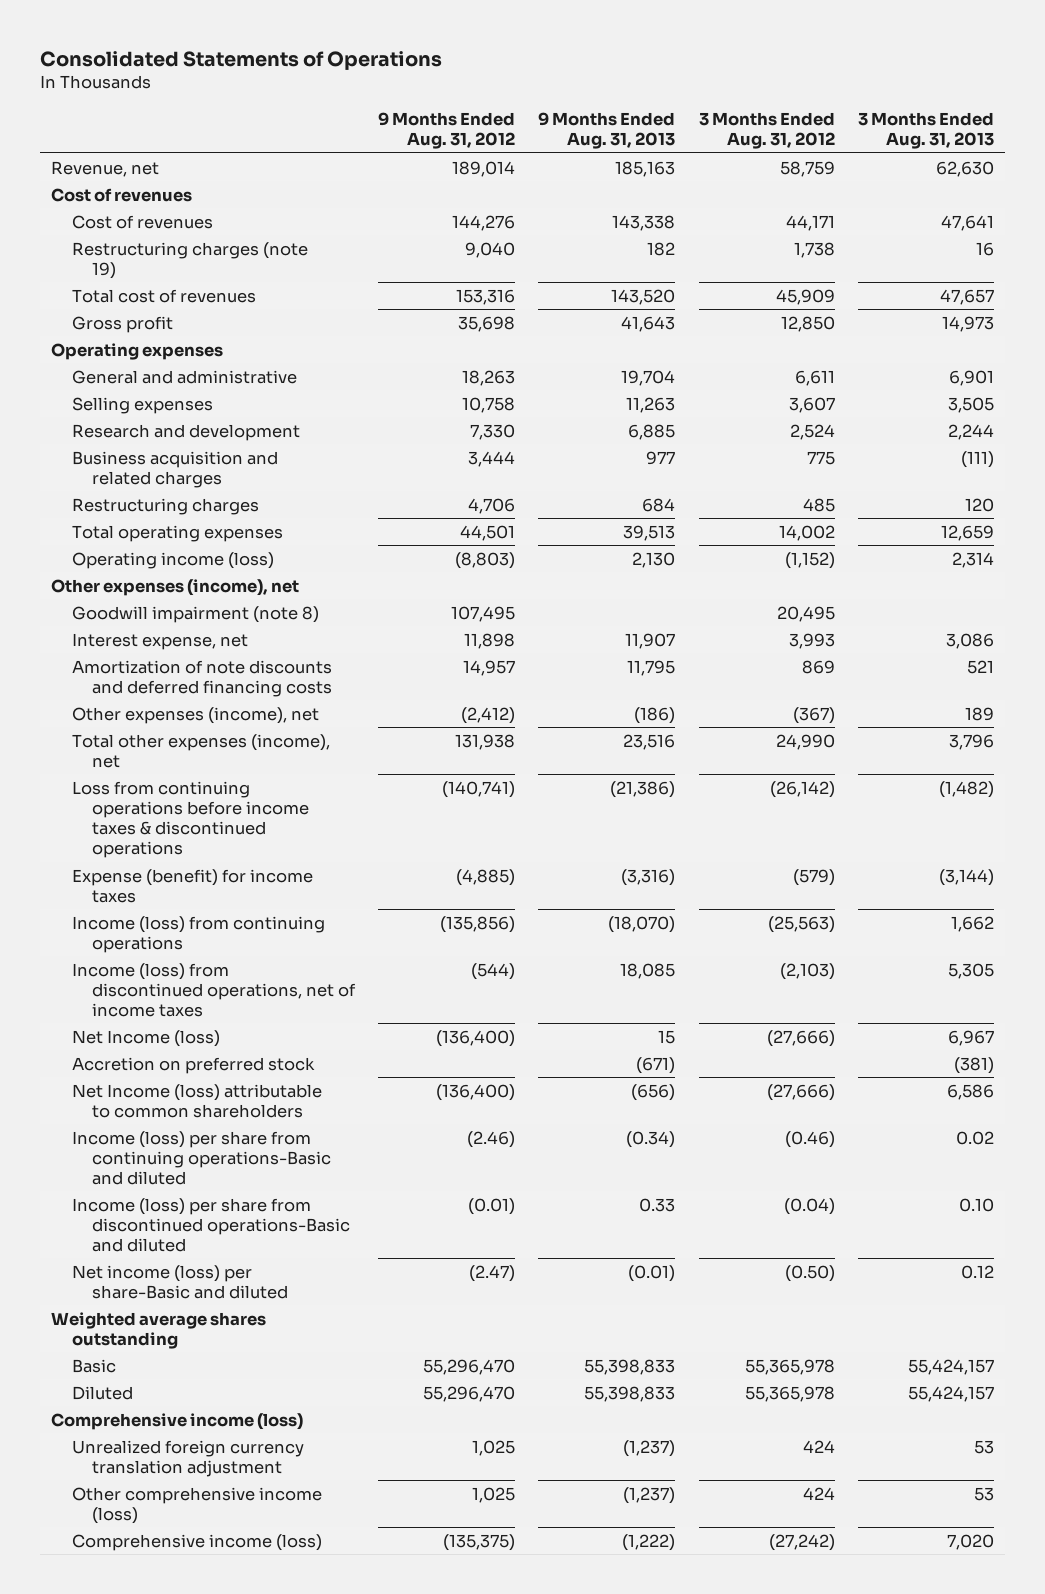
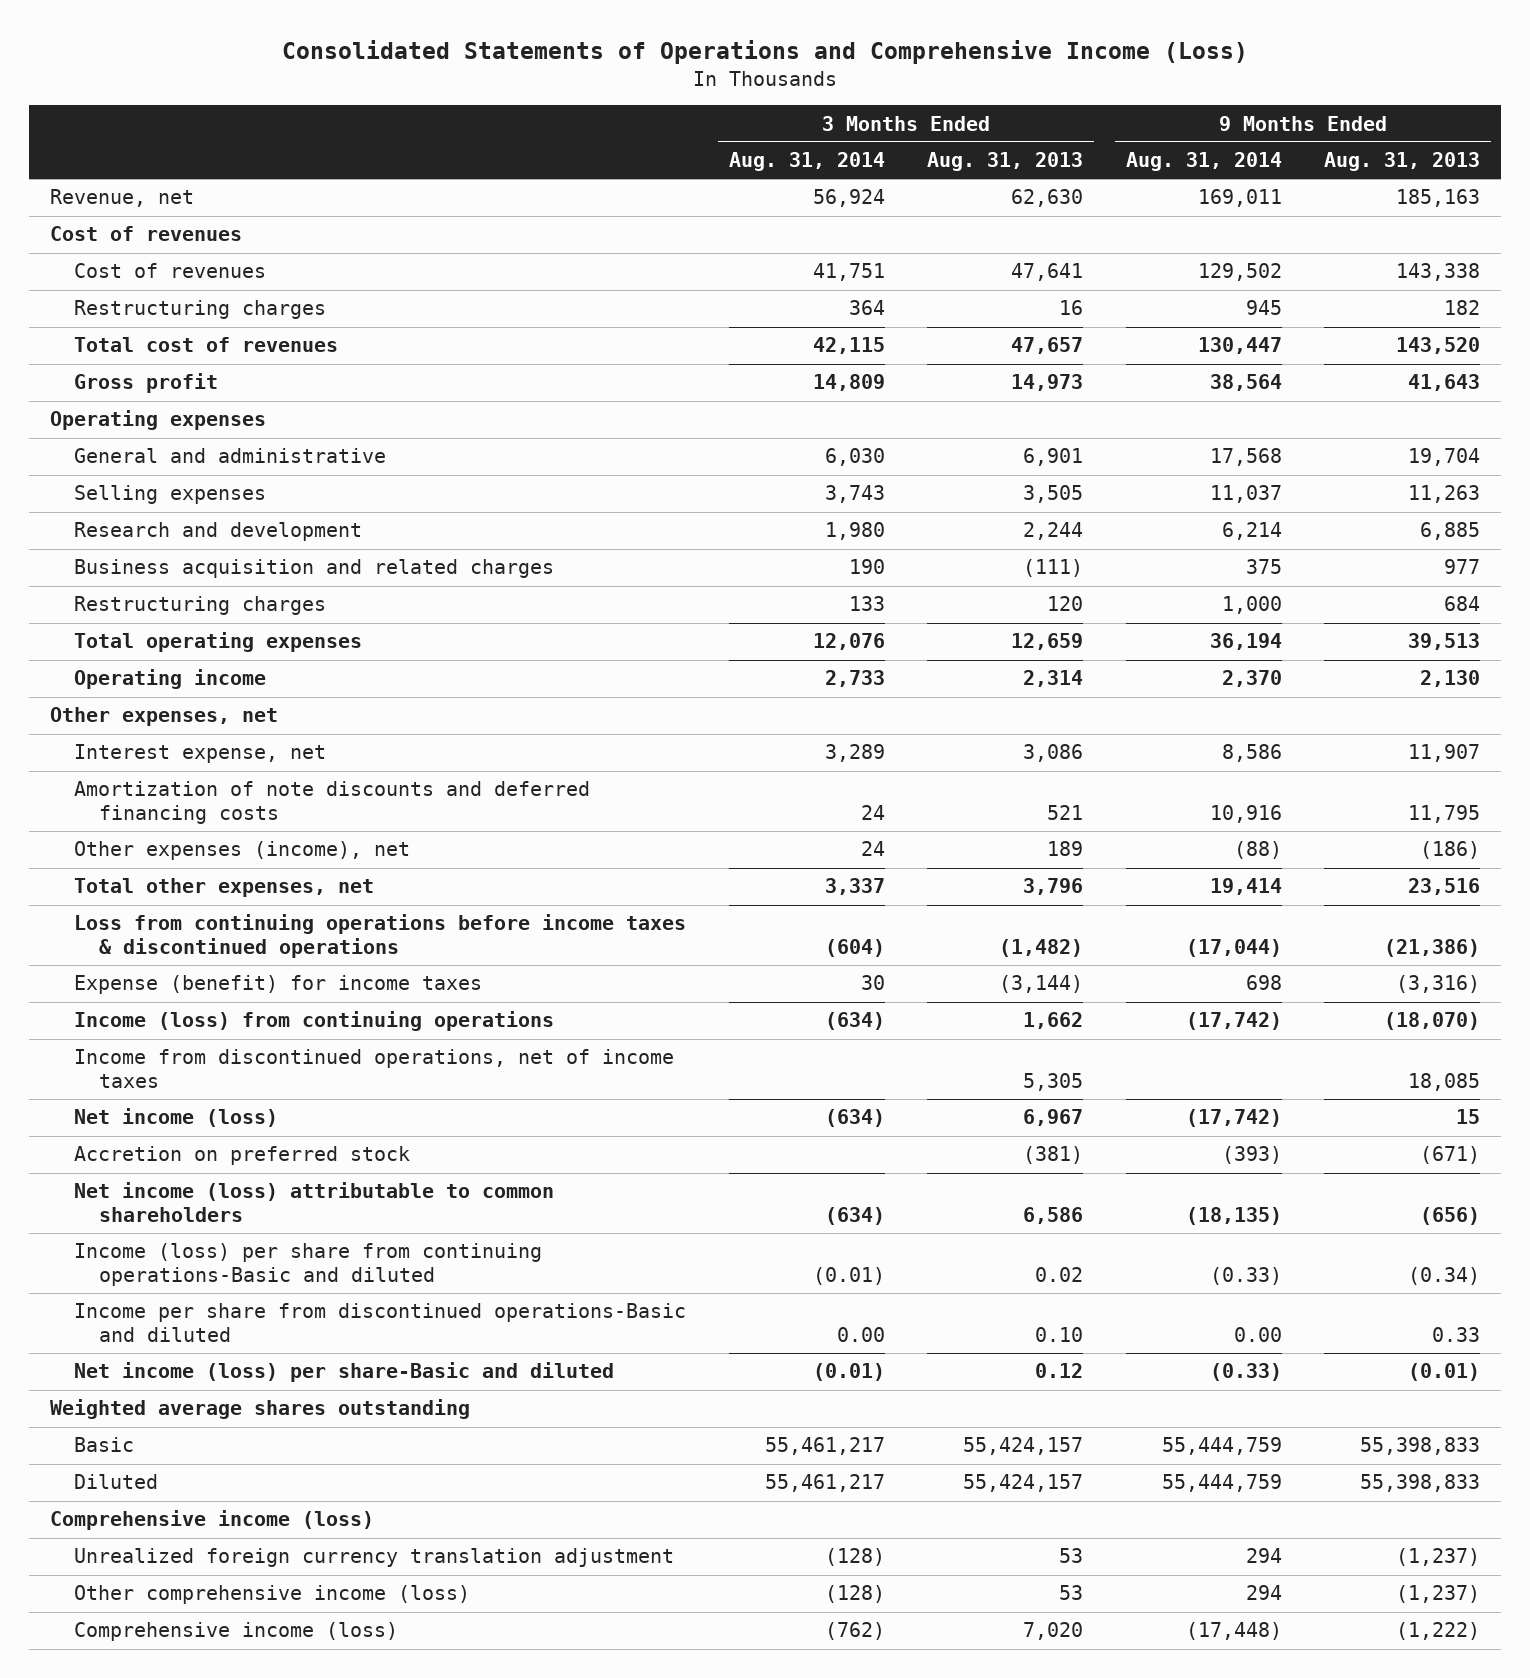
[39,50,442,70] Consolidated Statements of Operations -> [281,40,1248,65] Consolidated Statements of Operations and Comprehensive Income (Loss)
[378,111,516,150] 9 Months Ended Aug. 31, 2012 -> none
[698,111,835,150] 3 Months Ended Aug. 31, 2012 -> none
none -> [728,152,885,172] Aug. 31, 2014
none -> [1125,152,1282,172] Aug. 31, 2014
[71,241,308,279] Restructuring charges (note 19) -> [74,300,327,320] Restructuring charges
[71,605,319,623] Goodwill impairment (note 8) -> none
[71,551,274,569] Operating income (loss) -> [74,669,267,690] Operating income
[51,578,300,596] Other expenses (income), net -> [49,707,278,727] Other expenses, net
[71,733,330,768] Total other expenses (income), net -> [74,878,375,898] Total other expenses, net
[71,962,357,1017] Income (loss) from discontinued operations, net of income taxes -> [74,1049,675,1089] Income from discontinued operations, net of income taxes
[71,1029,220,1047] Net Income (loss) -> [74,1108,279,1128] Net income (loss)
[71,1083,322,1118] Net Income (loss) attributable to common shareholders -> [74,1182,555,1223] Net income (loss) attributable to common shareholders
[71,1197,351,1252] Income (loss) per share from discontinued operations-Basic and diluted -> [74,1303,687,1343] Income per share from discontinued operations-Basic and diluted

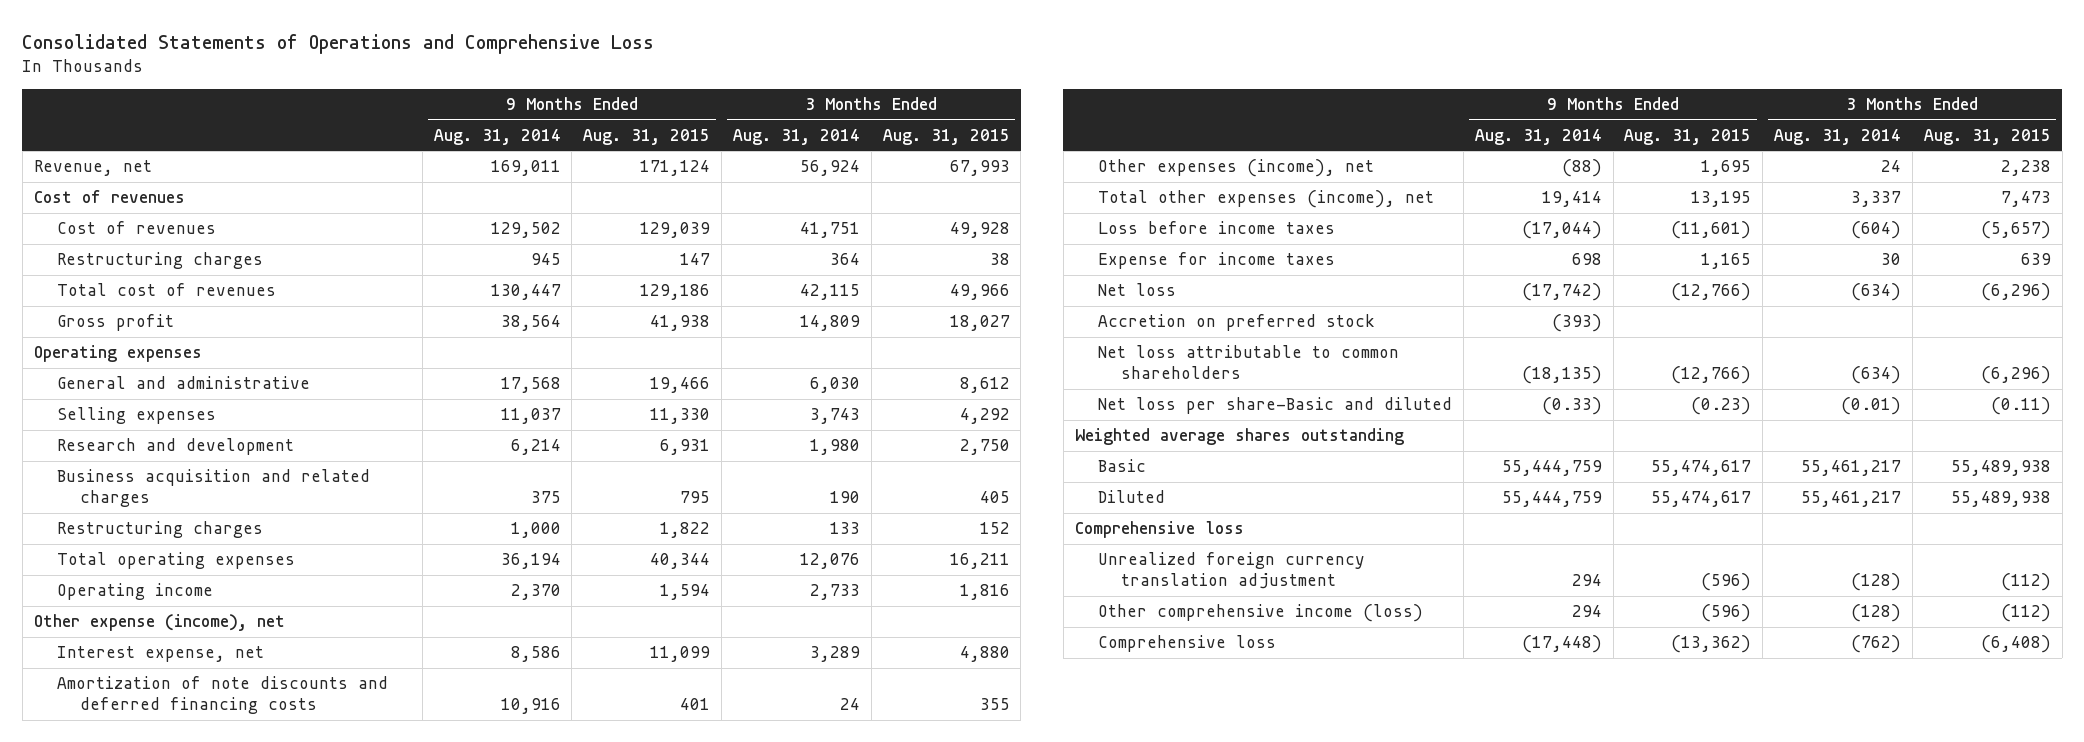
[281,40,1248,65] Consolidated Statements of Operations and Comprehensive Income (Loss) -> [22,33,655,54] Consolidated Statements of Operations and Comprehensive Loss
[927,152,1084,172] Aug. 31, 2013 -> none
[1323,152,1480,172] Aug. 31, 2013 -> none
none -> [583,128,711,145] Aug. 31, 2015
none -> [882,128,1010,145] Aug. 31, 2015
[49,707,278,727] Other expenses, net -> [33,614,285,632] Other expense (income), net
[74,1011,555,1032] Income (loss) from continuing operations -> none
[74,1049,675,1089] Income from discontinued operations, net of income taxes -> none
[74,878,375,898] Total other expenses, net -> [1098,190,1435,209] Total other expenses (income), net
[74,914,687,959] Loss from continuing operations before income taxes & discontinued operations -> [1098,221,1336,235] Loss before income taxes
[74,975,483,995] Expense (benefit) for income taxes -> [1098,252,1336,270] Expense for income taxes
[74,1108,279,1128] Net income (loss) -> [1098,283,1177,297] Net loss
[74,1243,543,1287] Income (loss) per share from continuing operations-Basic and diluted -> none
[74,1303,687,1343] Income per share from discontinued operations-Basic and diluted -> none
[74,1182,555,1223] Net income (loss) attributable to common shareholders -> [1098,345,1400,380] Net loss attributable to common shareholders
[74,1362,615,1383] Net income (loss) per share-Basic and diluted -> [1098,397,1453,415] Net loss per share-Basic and diluted
[49,1510,374,1531] Comprehensive income (loss) -> [1074,521,1244,539] Comprehensive loss
[74,1622,399,1642] Comprehensive income (loss) -> [1098,635,1277,653] Comprehensive loss

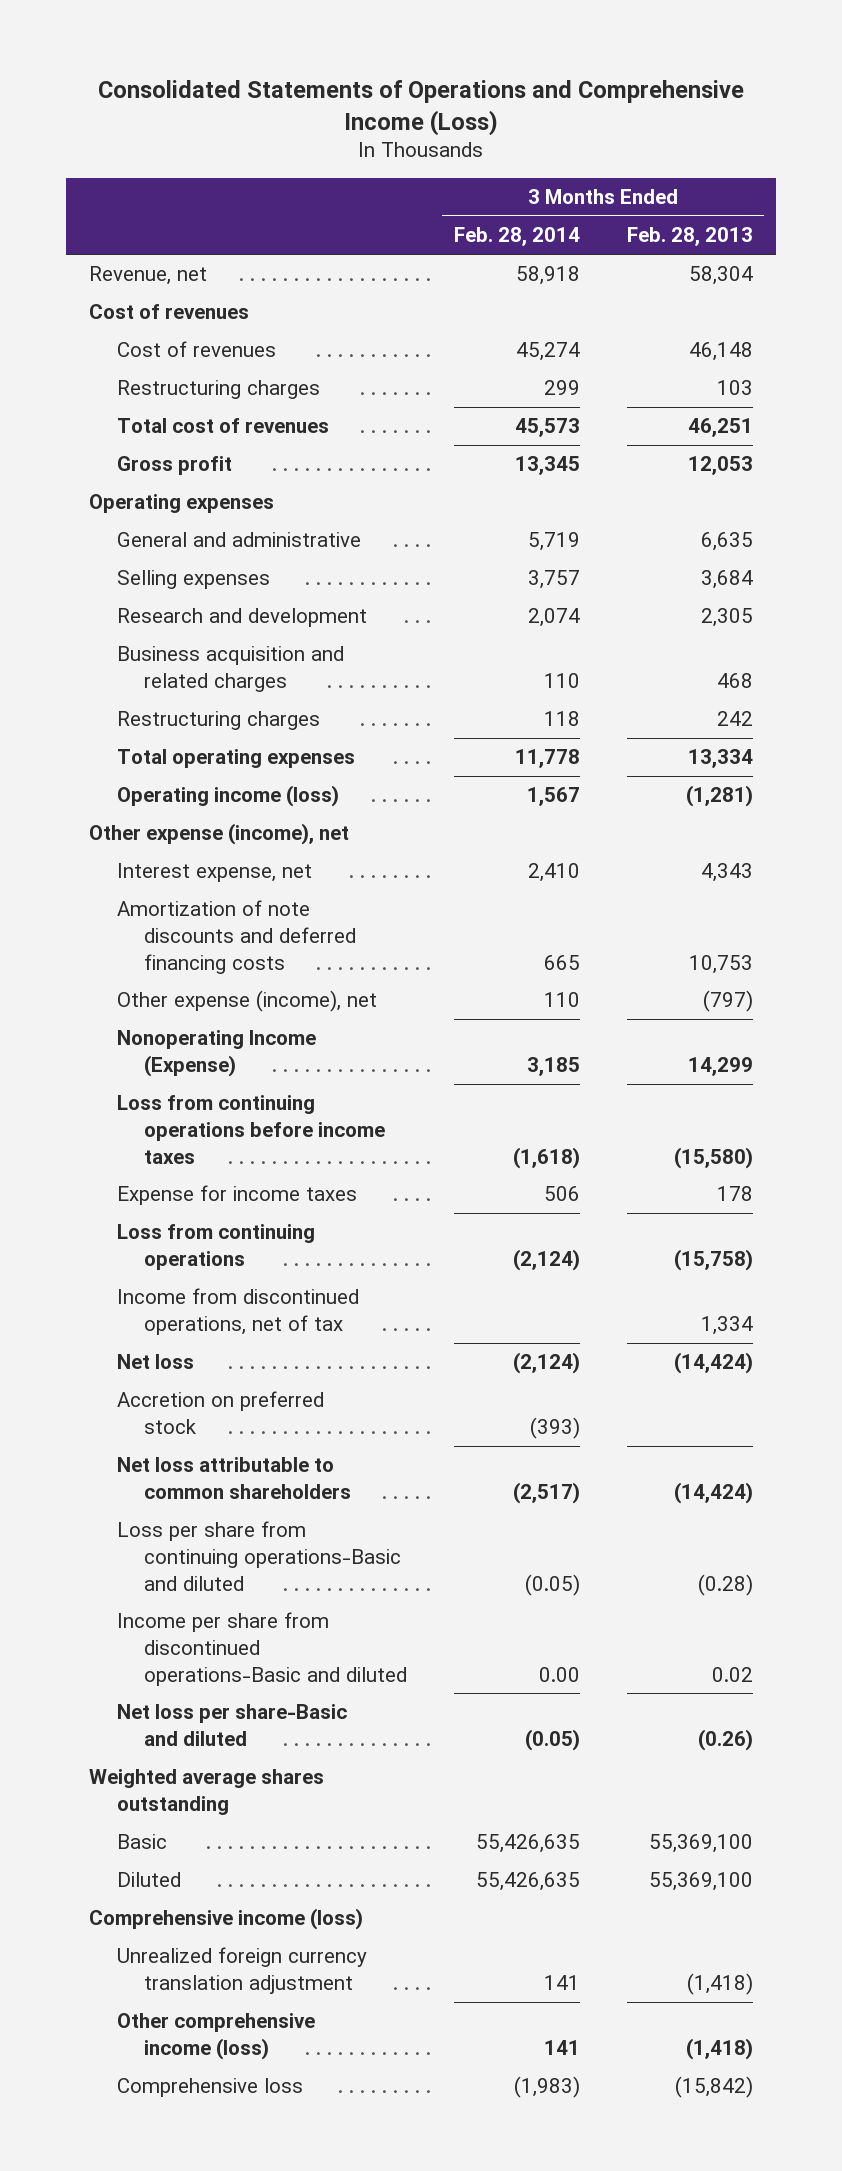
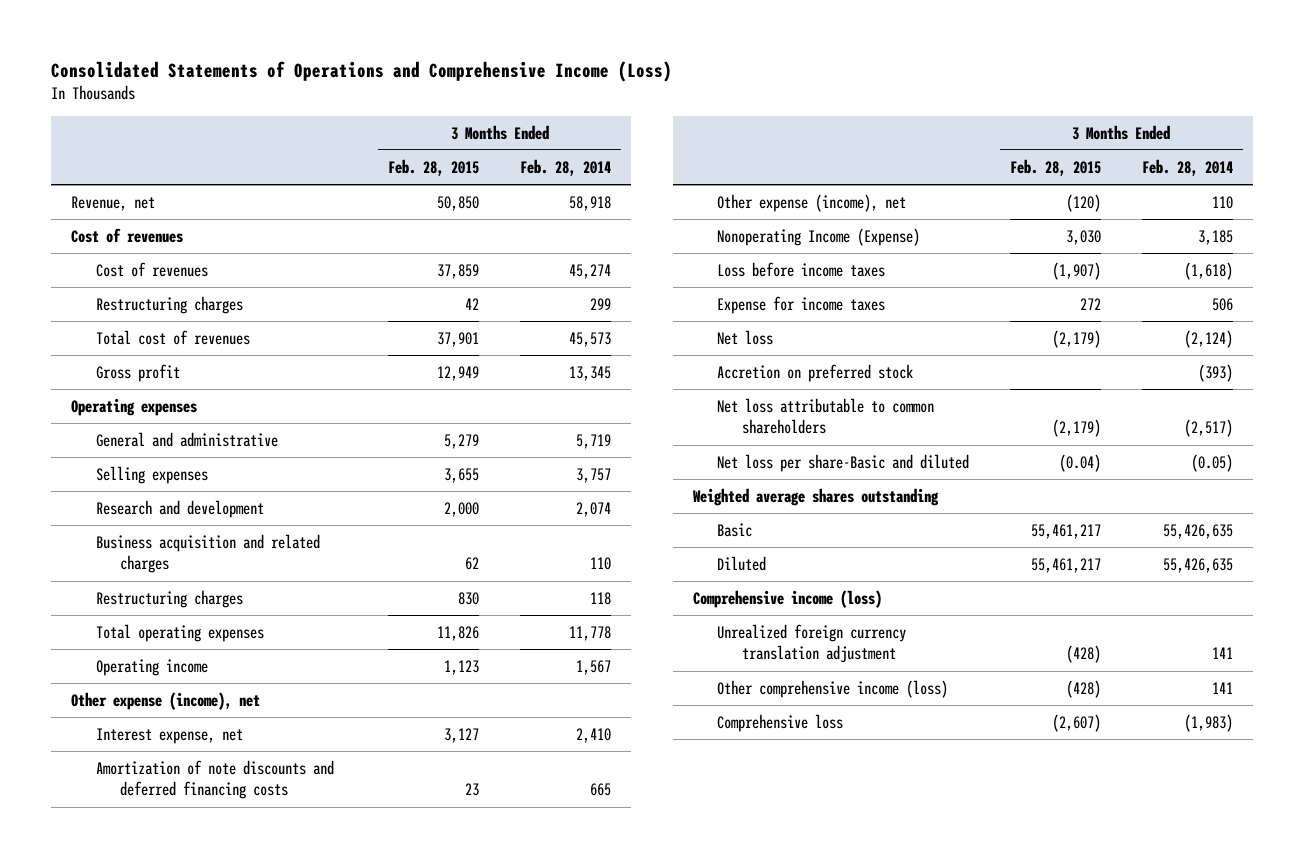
[626,227,753,247] Feb. 28, 2013 -> none
none -> [388,158,480,176] Feb. 28, 2015
[116,785,339,808] Operating income (loss) -> [95,658,208,676] Operating income
[116,1095,386,1164] Loss from continuing operations before income taxes -> [717,261,886,277] Loss before income taxes
[116,1224,315,1270] Loss from continuing operations -> none
[116,1288,359,1335] Income from discontinued operations, net of tax -> none
[116,1521,402,1591] Loss per share from continuing operations-Basic and diluted -> none
[116,1612,408,1686] Income per share from discontinued operations-Basic and diluted -> none

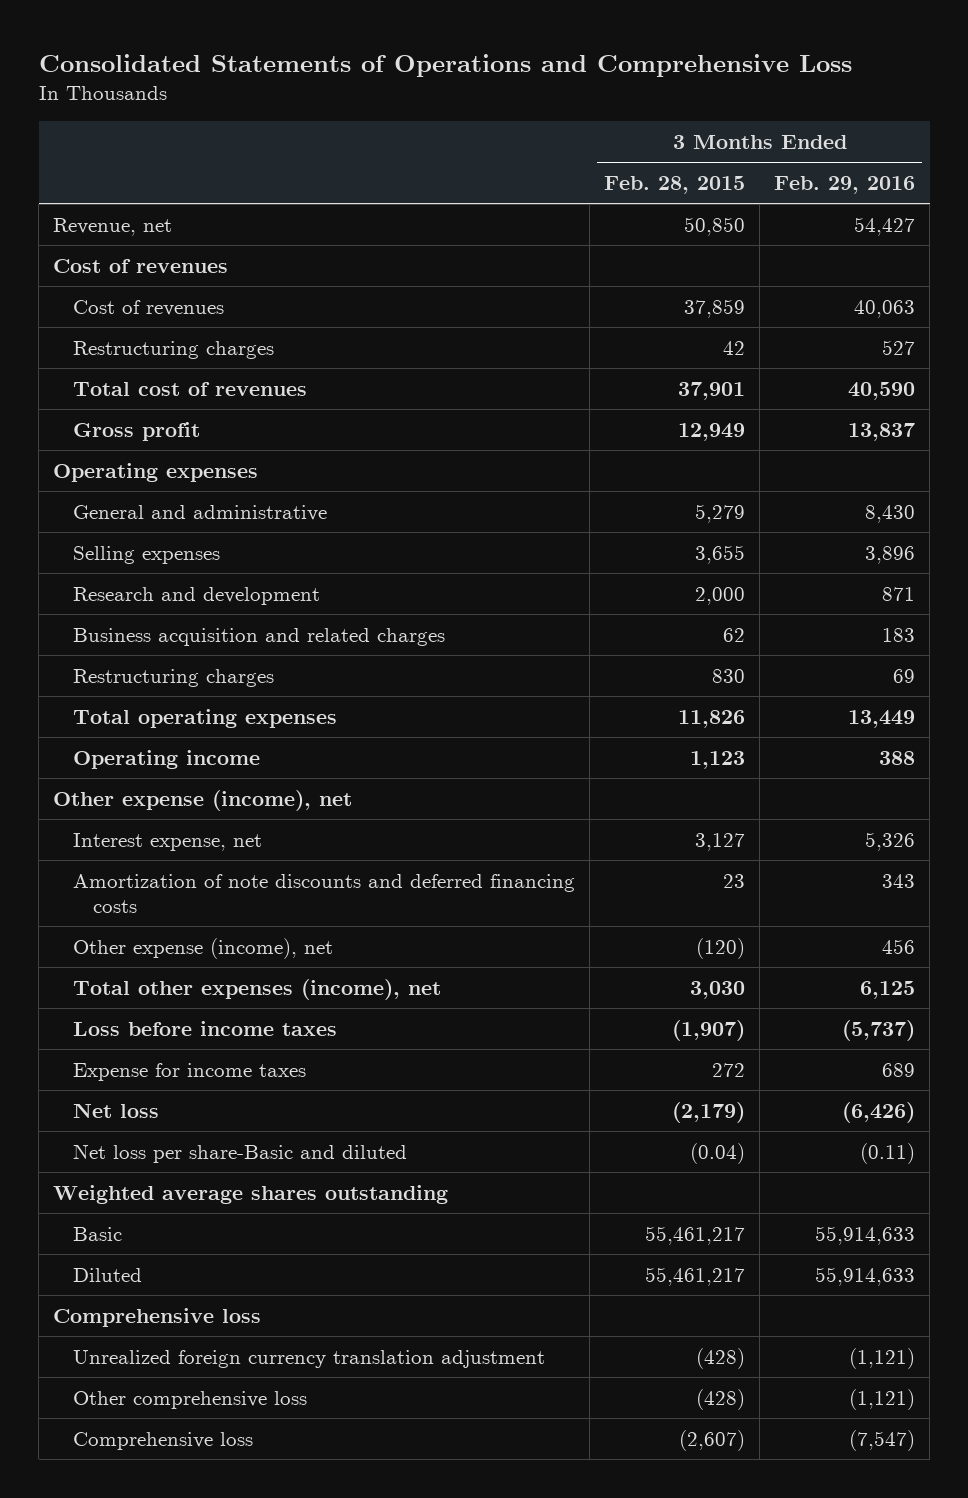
[51,60,673,82] Consolidated Statements of Operations and Comprehensive Income (Loss) -> [38,53,852,77] Consolidated Statements of Operations and Comprehensive Loss
[519,158,611,176] Feb. 28, 2014 -> none
none -> [774,175,916,194] Feb. 29, 2016
[717,227,921,246] Nonoperating Income (Expense) -> [73,978,442,1000] Total other expenses (income), net
[717,363,914,382] Accretion on preferred stock -> none
[717,397,935,435] Net loss attributable to common shareholders -> none
[693,589,883,608] Comprehensive income (loss) -> [53,1307,262,1327] Comprehensive loss
[717,679,949,698] Other comprehensive income (loss) -> [73,1390,308,1409] Other comprehensive loss

